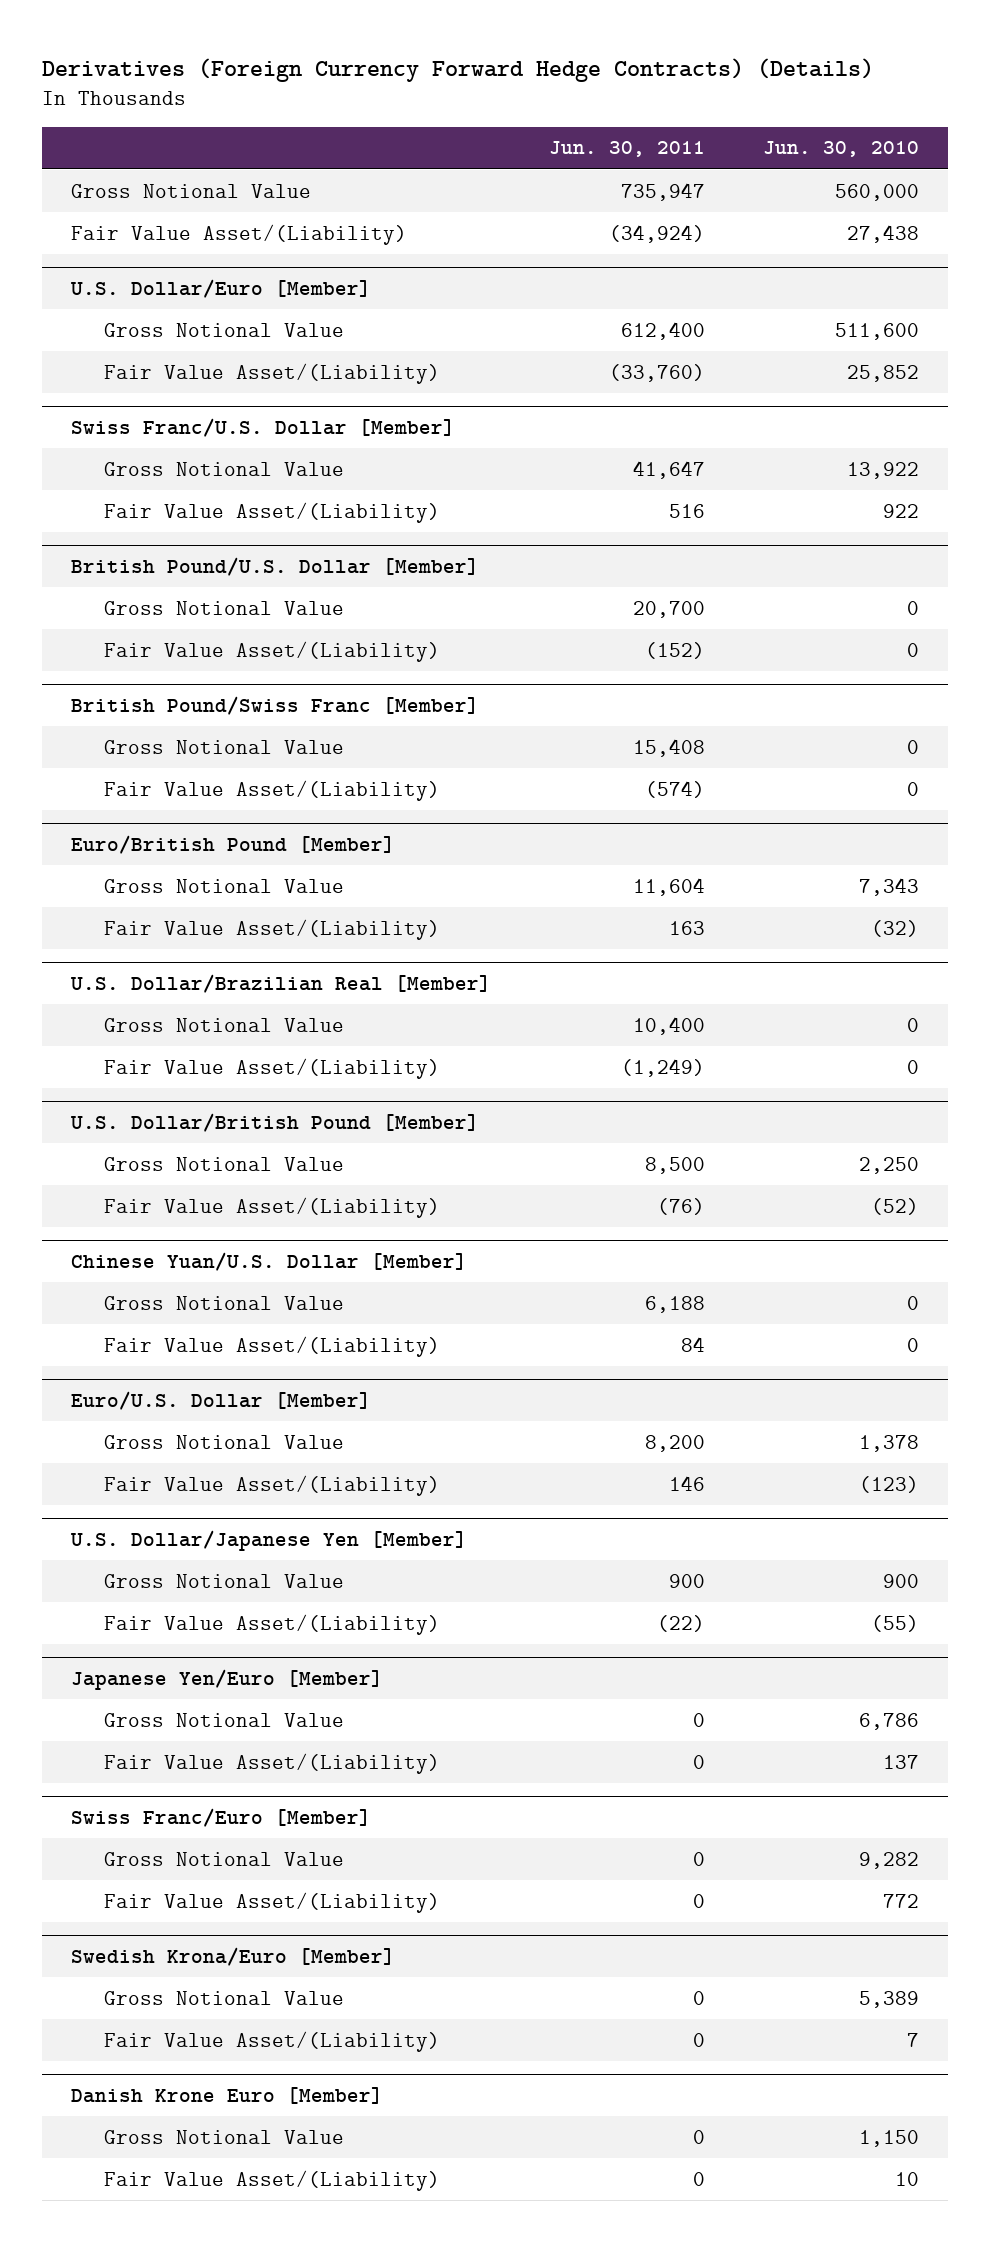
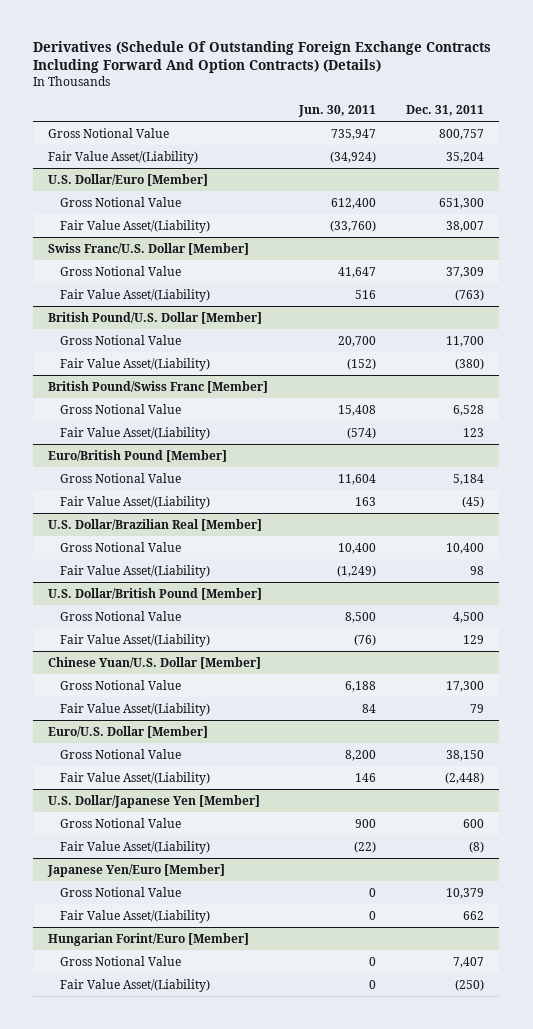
[42,57,875,82] Derivatives (Foreign Currency Forward Hedge Contracts) (Details) -> [33,40,492,74] Derivatives (Schedule Of Outstanding Foreign Exchange Contracts Including Forward And Option Contracts) (Details)
[762,141,919,158] Jun. 30, 2010 -> none
none -> [406,104,485,116] Dec. 31, 2011
[71,1807,372,1827] Swiss Franc/Euro [Member] -> none
[104,1851,345,1866] Gross Notional Value -> none
[104,1891,441,1913] Fair Value Asset/(Liability) -> none
[71,1946,396,1966] Swedish Krona/Euro [Member] -> none
[104,1990,345,2005] Gross Notional Value -> none
[104,2030,441,2052] Fair Value Asset/(Liability) -> none
[71,2086,384,2104] Danish Krone Euro [Member] -> none
none -> [48,932,250,946] Hungarian Forint/Euro [Member]

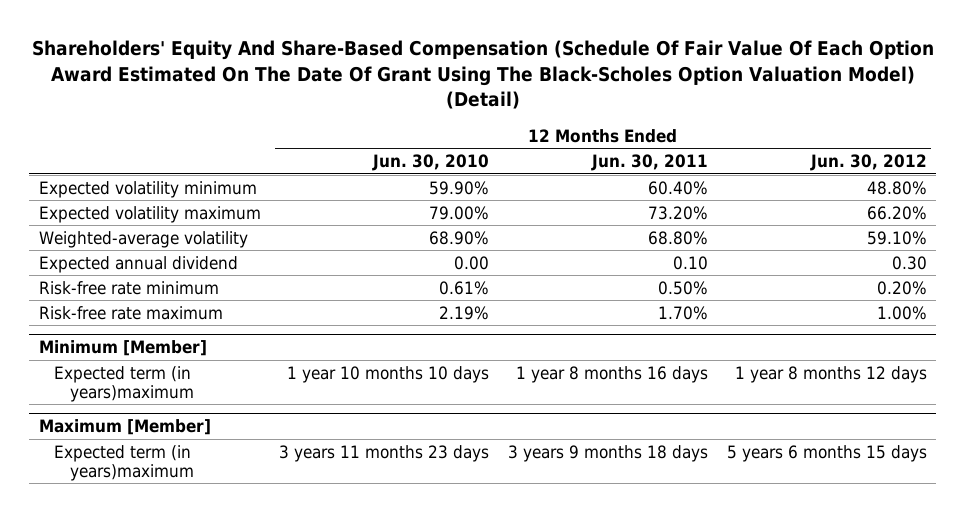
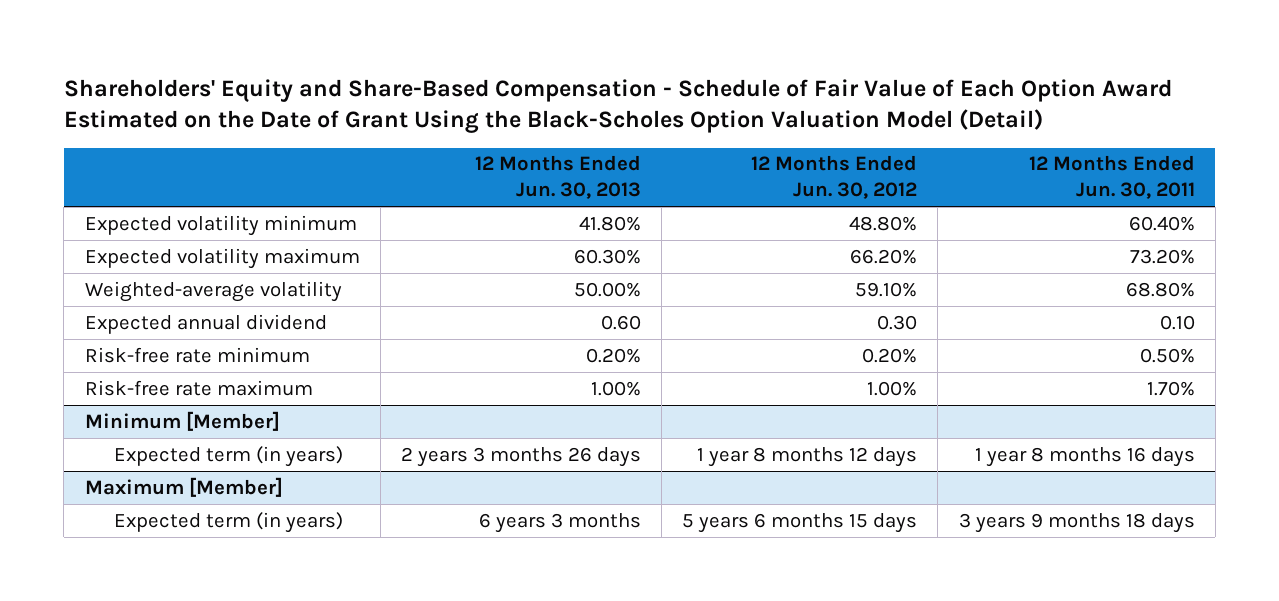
[31,40,934,110] Shareholders' Equity And Share-Based Compensation (Schedule Of Fair Value Of Each Option Award Estimated On The Date Of Grant Using The Black-Scholes Option Valuation Model) (Detail) -> [63,78,1172,134] Shareholders' Equity and Share-Based Compensation - Schedule of Fair Value of Each Option Award Estimated on the Date of Grant Using the Black-Scholes Option Valuation Model (Detail)
[372,154,490,172] Jun. 30, 2010 -> none
none -> [474,155,641,200] 12 Months Ended Jun. 30, 2013
[54,365,194,402] Expected term (in years)maximum -> [113,445,343,467] Expected term (in years)
[54,444,194,481] Expected term (in years)maximum -> [113,511,343,533] Expected term (in years)

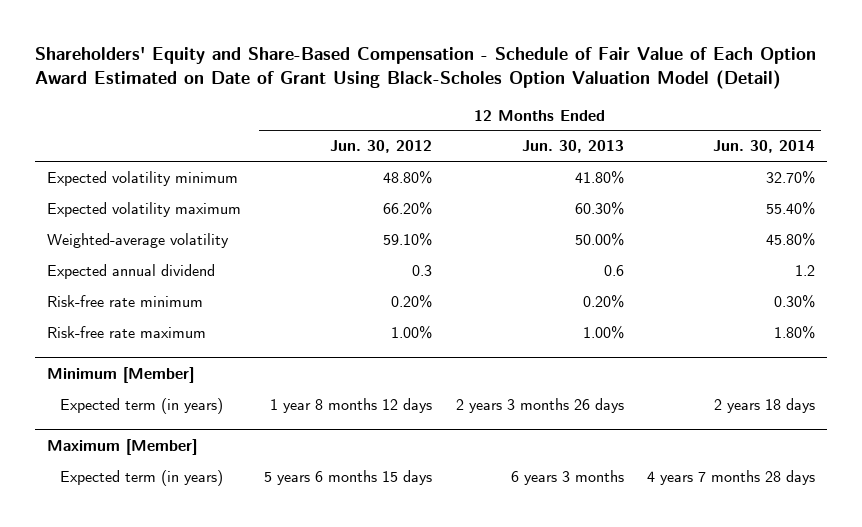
[63,78,1172,134] Shareholders' Equity and Share-Based Compensation - Schedule of Fair Value of Each Option Award Estimated on the Date of Grant Using the Black-Scholes Option Valuation Model (Detail) -> [35,46,817,89] Shareholders' Equity and Share-Based Compensation - Schedule of Fair Value of Each Option Award Estimated on Date of Grant Using Black-Scholes Option Valuation Model (Detail)
[1028,155,1195,200] 12 Months Ended Jun. 30, 2011 -> none
none -> [713,140,816,154] Jun. 30, 2014
[600,314,641,330] 0.60 -> [603,264,624,276] 0.6
[877,314,918,330] 0.30 -> [412,264,433,276] 0.3

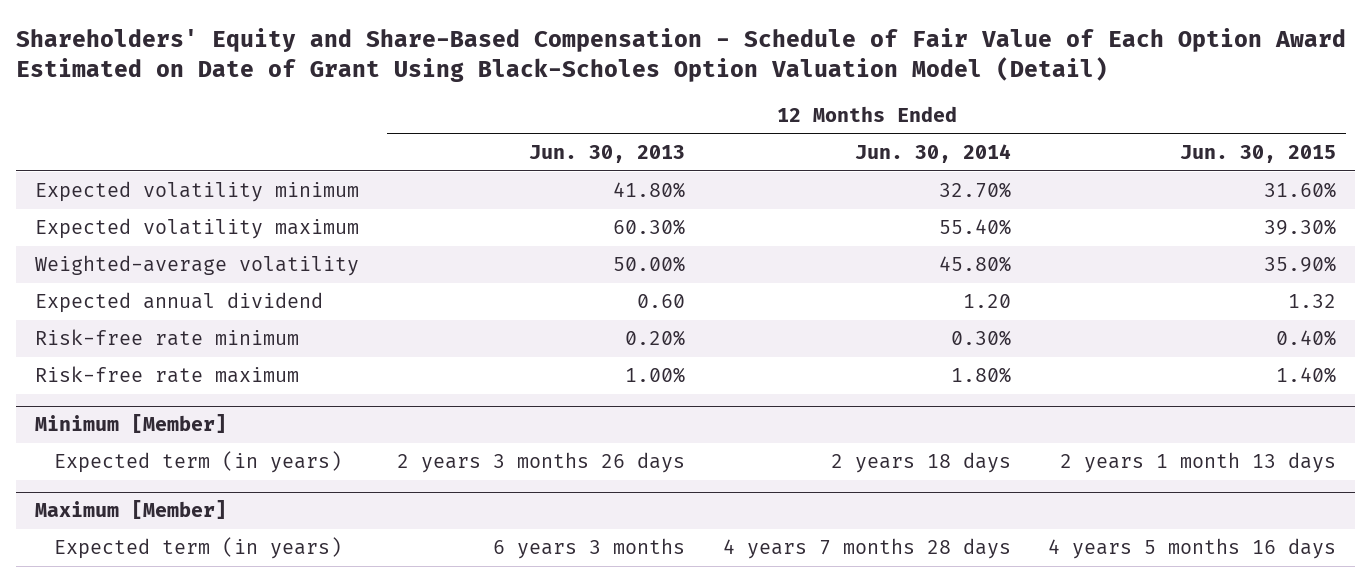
[330,140,433,154] Jun. 30, 2012 -> none
none -> [1180,145,1337,164] Jun. 30, 2015
[603,264,624,276] 0.6 -> [636,294,685,309] 0.60
[795,264,816,276] 1.2 -> [962,294,1011,309] 1.20

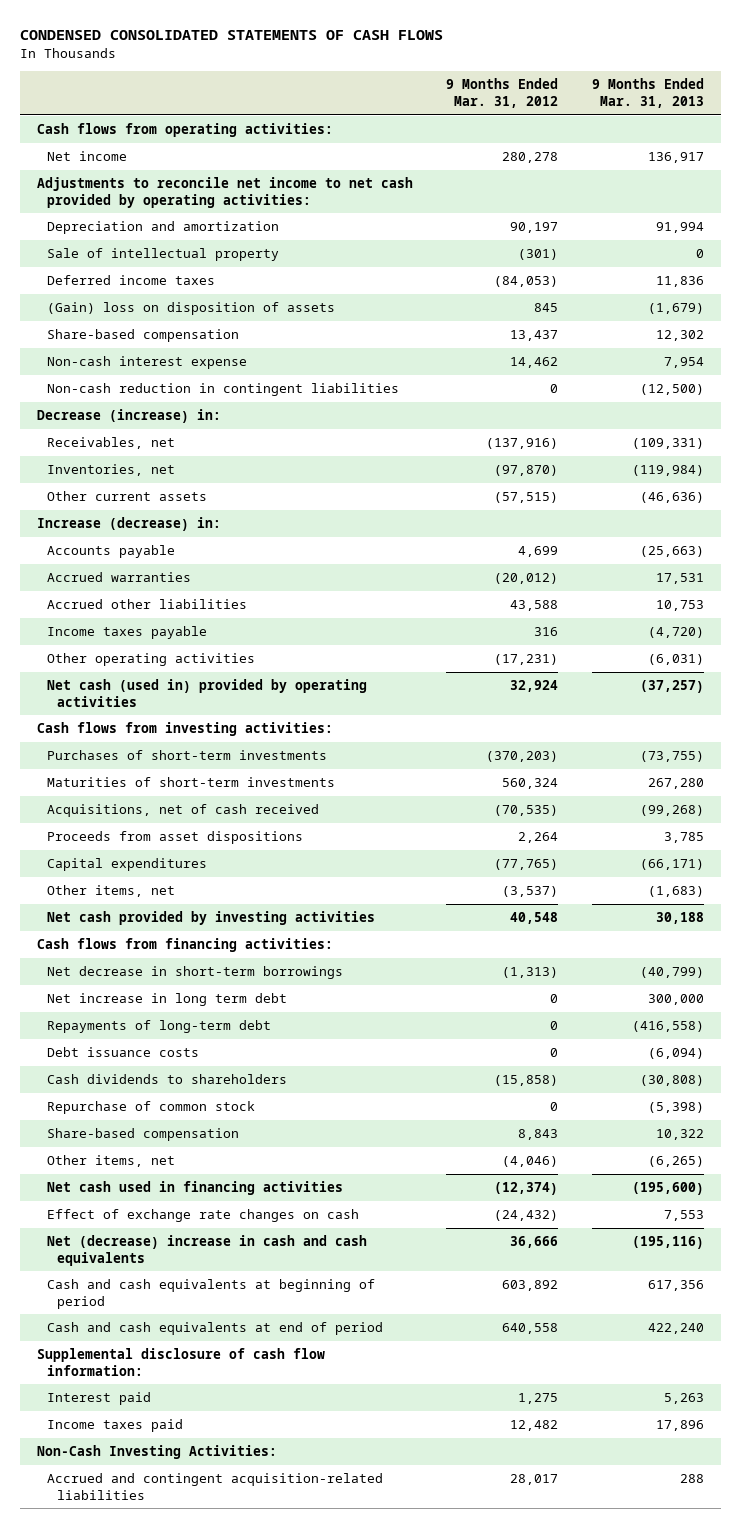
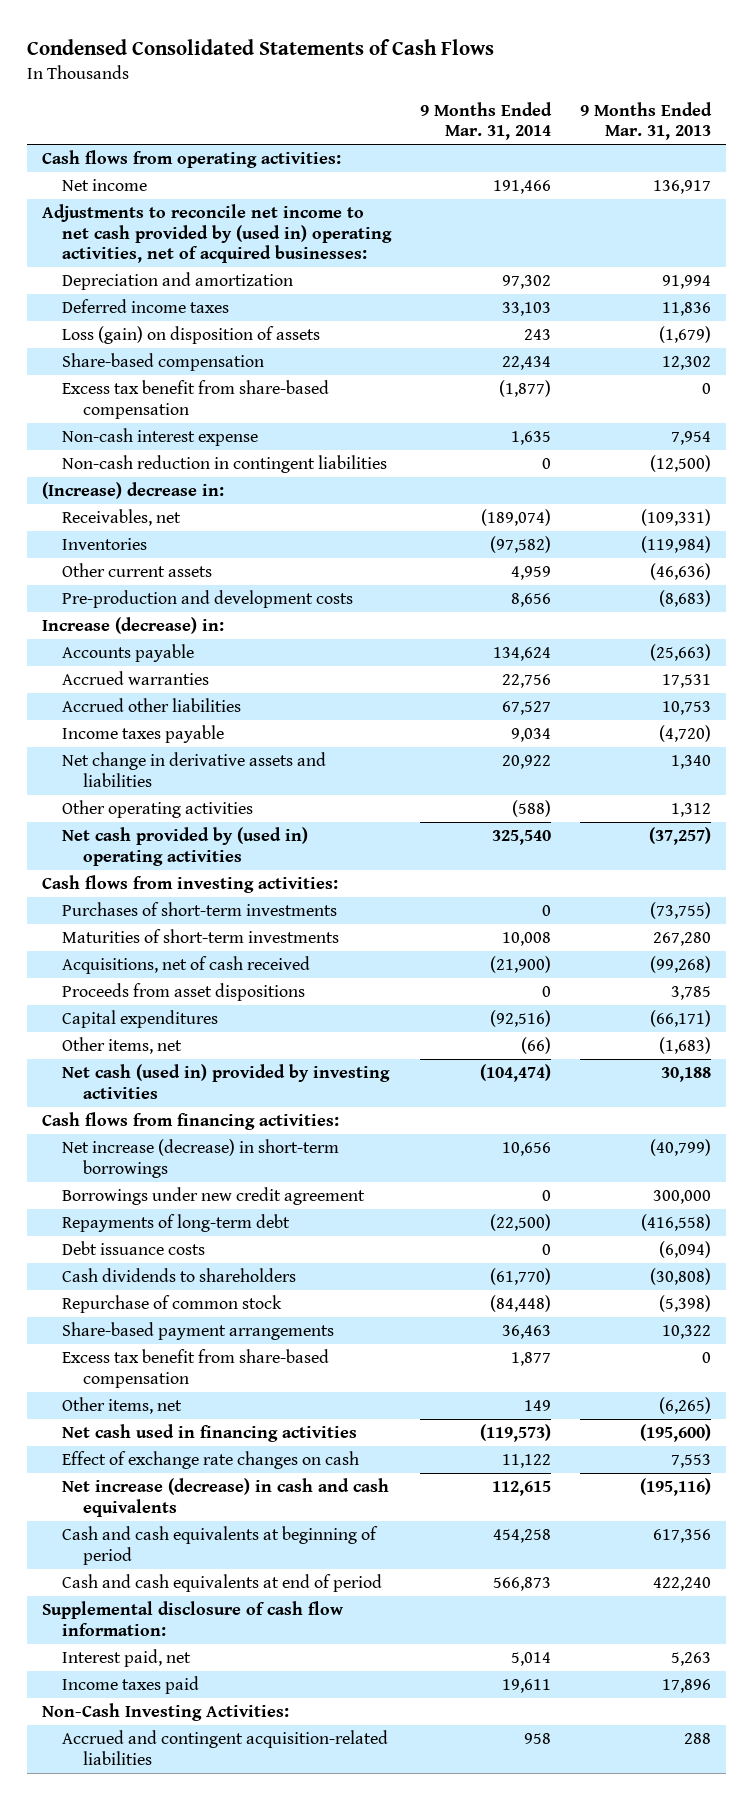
[19,30,443,41] CONDENSED CONSOLIDATED STATEMENTS OF CASH FLOWS -> [27,38,495,55] Condensed Consolidated Statements of Cash Flows
[446,78,559,108] 9 Months Ended Mar. 31, 2012 -> none
none -> [420,101,553,141] 9 Months Ended Mar. 31, 2014
[36,177,413,208] Adjustments to reconcile net income to net cash provided by operating activities: -> [41,204,393,264] Adjustments to reconcile net income to net cash provided by (used in) operating activities, net of acquired businesses:
[47,248,280,262] Sale of intellectual property -> none
[47,302,336,316] (Gain) loss on disposition of assets -> [62,326,321,345] Loss (gain) on disposition of assets
none -> [62,380,330,419] Excess tax benefit from share-based compensation
[36,409,221,424] Decrease (increase) in: -> [41,482,224,500] (Increase) decrease in:
[47,464,176,477] Inventories, net -> [62,538,148,551] Inventories
none -> [62,590,354,609] Pre-production and development costs
none -> [62,752,327,787] Net change in derivative assets and liabilities
[648,654,705,666] (6,031) -> [671,803,712,818] 1,312
[47,679,368,707] Net cash (used in) provided by operating activities -> [62,827,309,866] Net cash provided by (used in) operating activities
[47,911,376,926] Net cash provided by investing activities -> [62,1064,391,1099] Net cash (used in) provided by investing activities
[47,993,288,1007] Net increase in long term debt -> none
[47,966,344,980] Net decrease in short-term borrowings -> [62,1139,340,1178] Net increase (decrease) in short-term borrowings
none -> [62,1187,366,1206] Borrowings under new credit agreement
[47,1128,240,1142] Share-based compensation -> [62,1322,335,1341] Share-based payment arrangements
none -> [62,1349,330,1388] Excess tax benefit from share-based compensation
[47,1235,368,1266] Net (decrease) increase in cash and cash equivalents -> [62,1478,390,1517] Net increase (decrease) in cash and cash equivalents
[47,1392,152,1406] Interest paid -> [62,1649,192,1668] Interest paid, net

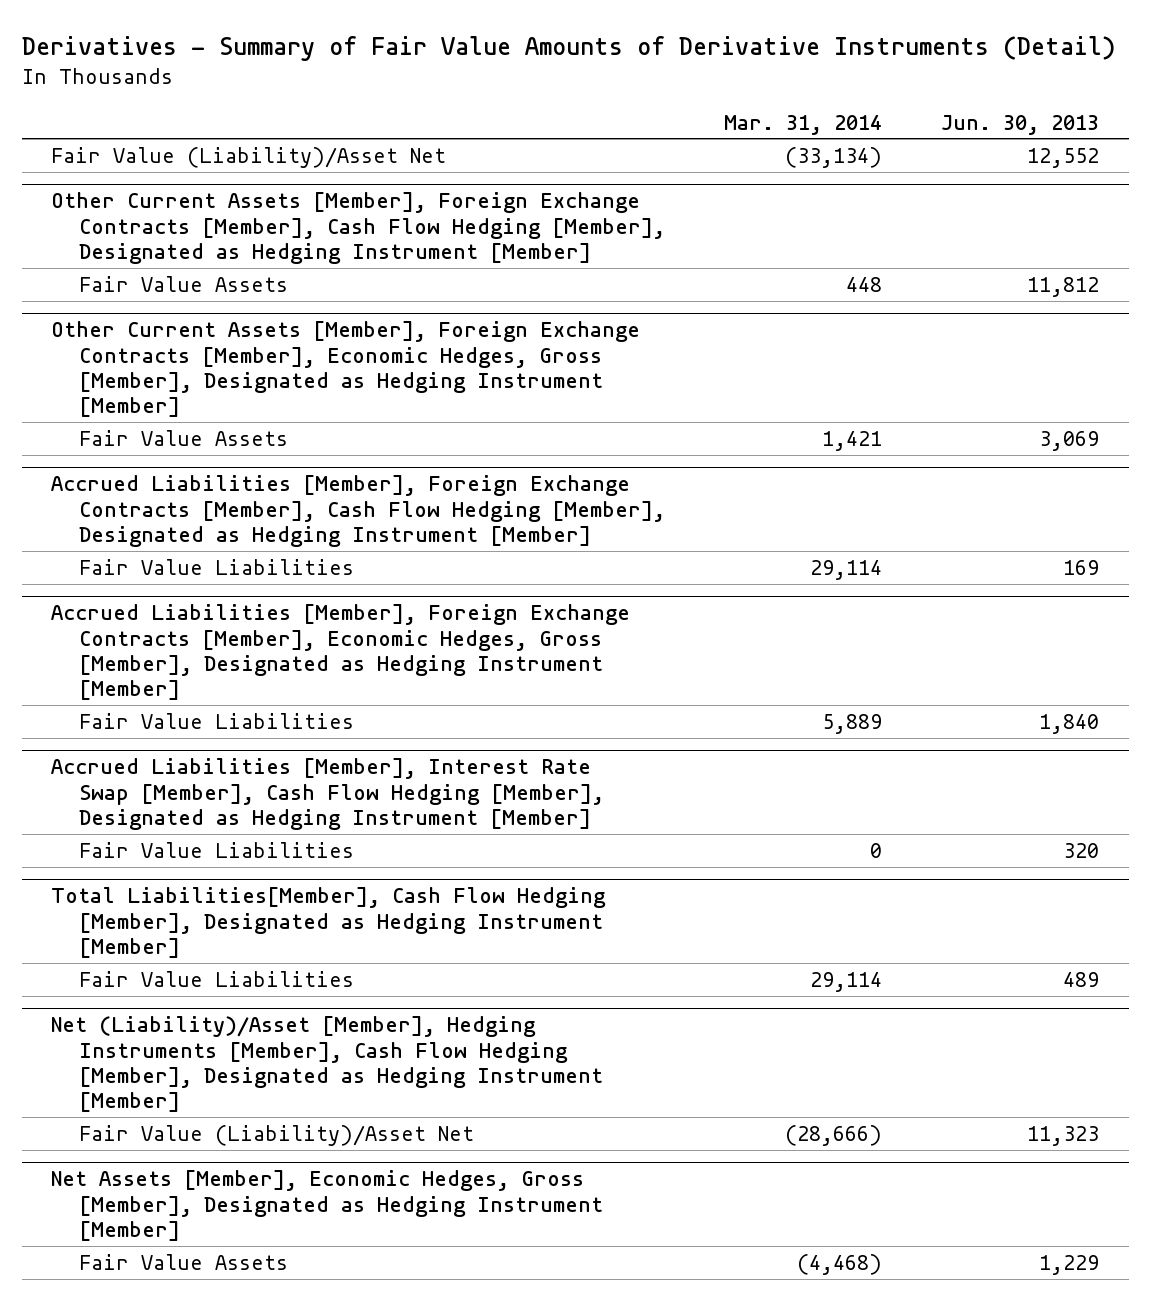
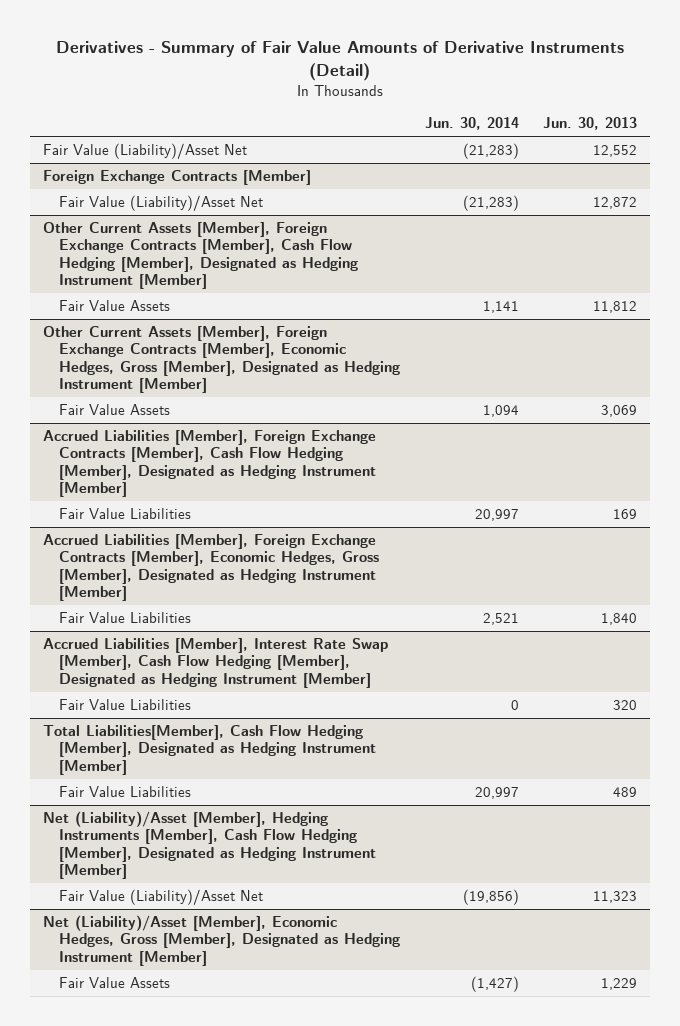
[724,114,883,135] Mar. 31, 2014 -> none
none -> [424,117,519,131] Jun. 30, 2014
none -> [42,170,311,186] Foreign Exchange Contracts [Member]
none -> [58,195,263,212] Fair Value (Liability)/Asset Net
[51,1170,604,1242] Net Assets [Member], Economic Hedges, Gross [Member], Designated as Hedging Instrument [Member] -> [42,915,400,966] Net (Liability)/Asset [Member], Economic Hedges, Gross [Member], Designated as Hedging Instrument [Member]

